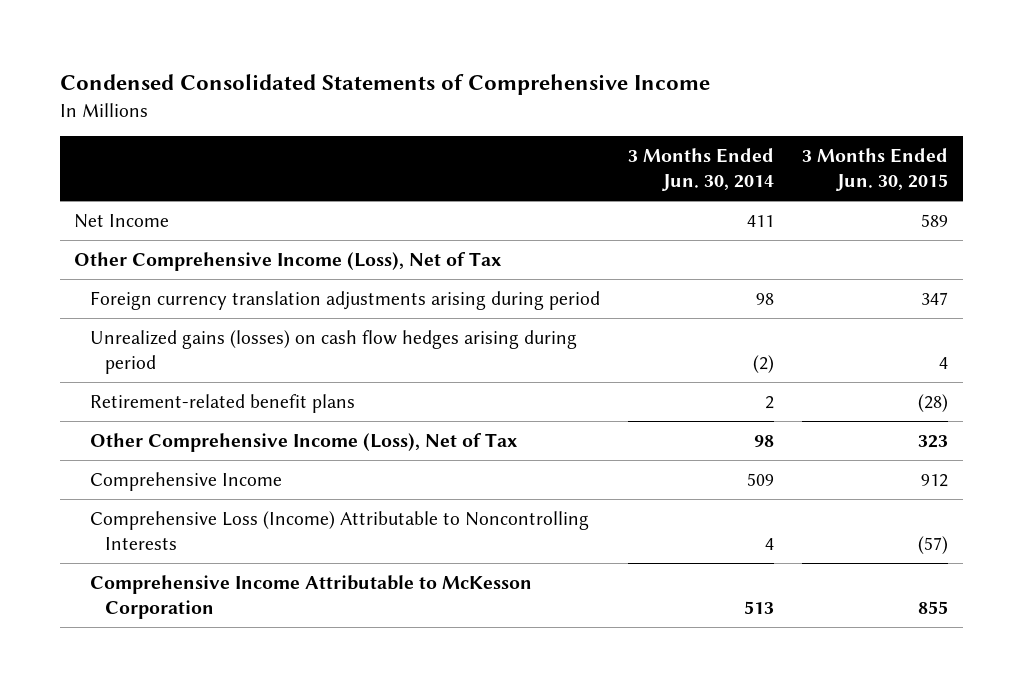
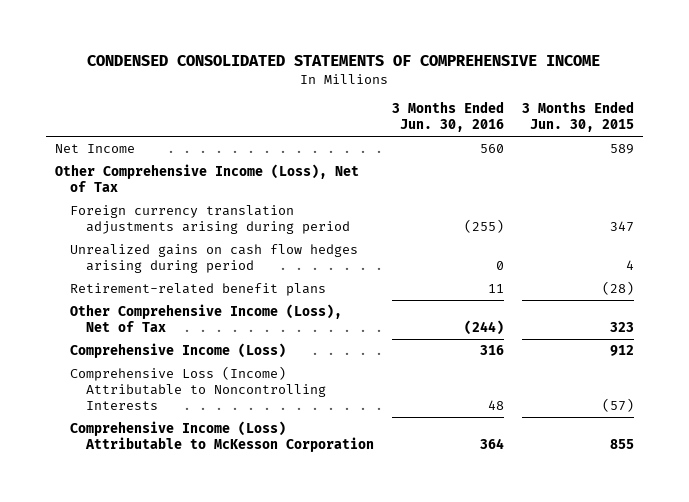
[60,74,711,96] Condensed Consolidated Statements of Comprehensive Income -> [87,55,601,67] CONDENSED CONSOLIDATED STATEMENTS OF COMPREHENSIVE INCOME
[627,147,774,192] 3 Months Ended Jun. 30, 2014 -> none
none -> [391,101,504,133] 3 Months Ended Jun. 30, 2016
[89,329,577,375] Unrealized gains (losses) on cash flow hedges arising during period -> [70,243,359,274] Unrealized gains on cash flow hedges arising during period
[89,471,282,491] Comprehensive Income -> [70,342,287,358] Comprehensive Income (Loss)
[89,574,532,620] Comprehensive Income Attributable to McKesson Corporation -> [70,420,374,453] Comprehensive Income (Loss) Attributable to McKesson Corporation

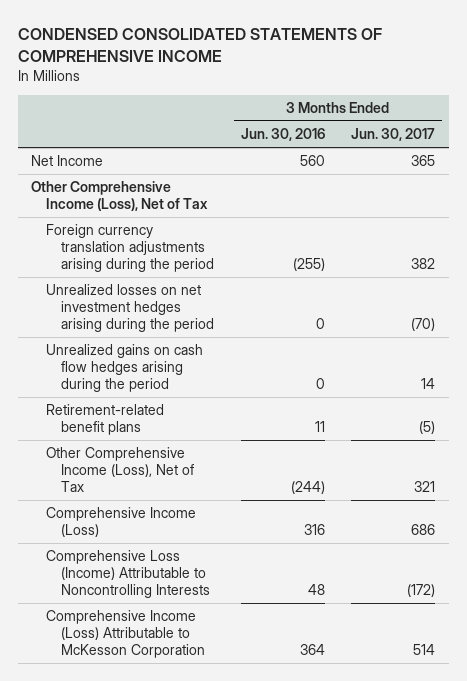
[521,101,634,133] 3 Months Ended Jun. 30, 2015 -> none
none -> [351,128,436,142] Jun. 30, 2017
[70,204,350,235] Foreign currency translation adjustments arising during period -> [46,224,214,273] Foreign currency translation adjustments arising during the period
none -> [46,284,214,333] Unrealized losses on net investment hedges arising during the period
[70,243,359,274] Unrealized gains on cash flow hedges arising during period -> [46,344,204,393] Unrealized gains on cash flow hedges arising during the period

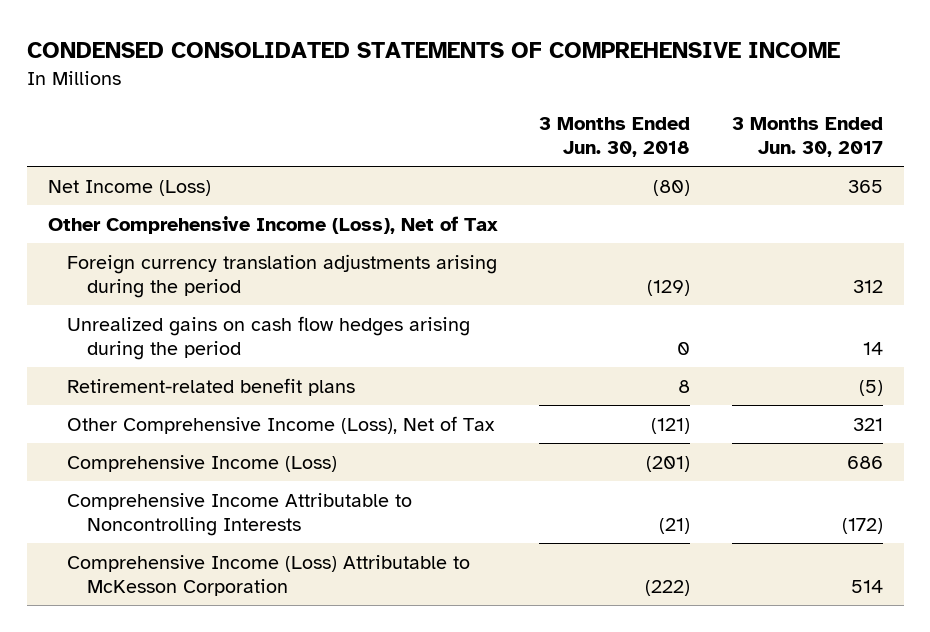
[240,128,325,142] Jun. 30, 2016 -> none
none -> [539,117,691,158] 3 Months Ended Jun. 30, 2018
[31,155,104,167] Net Income -> [47,179,211,196] Net Income (Loss)
[46,284,214,333] Unrealized losses on net investment hedges arising during the period -> none
[411,258,436,270] 382 -> [852,279,883,293] 312
[46,550,210,599] Comprehensive Loss (Income) Attributable to Noncontrolling Interests -> [67,492,413,536] Comprehensive Income Attributable to Noncontrolling Interests

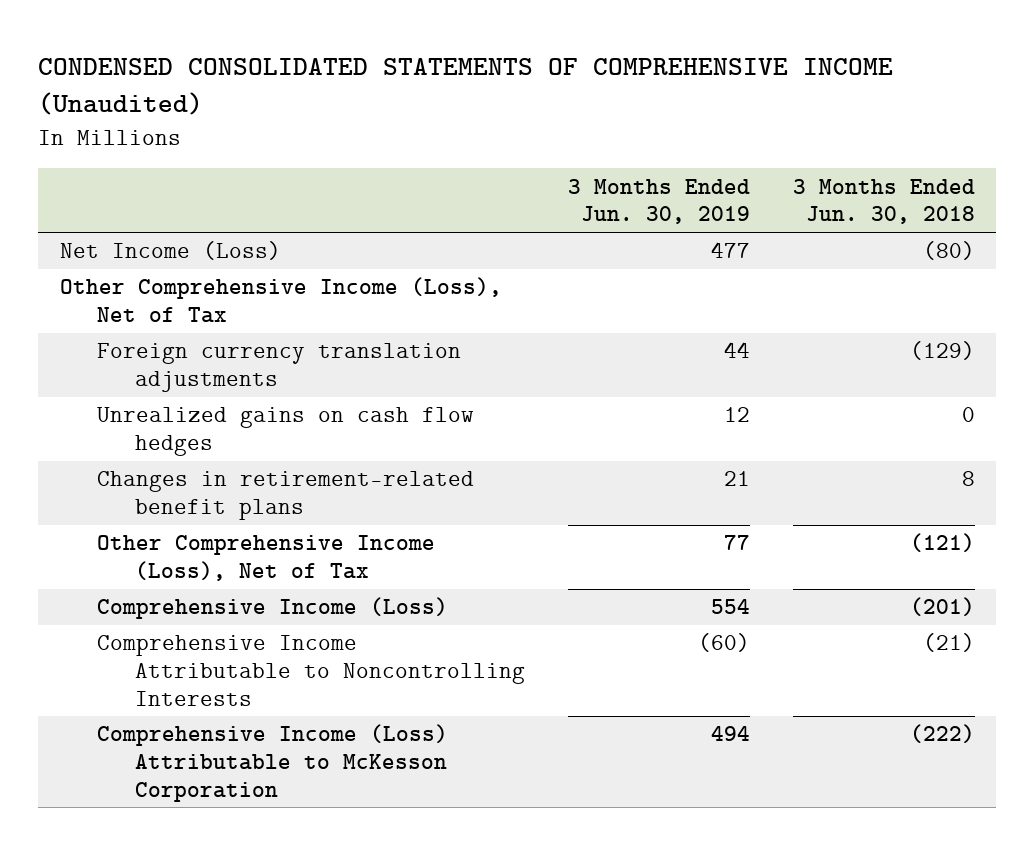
[26,41,840,58] CONDENSED CONSOLIDATED STATEMENTS OF COMPREHENSIVE INCOME -> [38,58,894,116] CONDENSED CONSOLIDATED STATEMENTS OF COMPREHENSIVE INCOME (Unaudited)
[731,117,883,158] 3 Months Ended Jun. 30, 2017 -> none
none -> [567,178,750,225] 3 Months Ended Jun. 30, 2019
[67,253,498,298] Foreign currency translation adjustments arising during the period -> [97,343,462,392] Foreign currency translation adjustments
[67,315,471,360] Unrealized gains on cash flow hedges arising during the period -> [97,407,475,456] Unrealized gains on cash flow hedges
[67,377,356,396] Retirement-related benefit plans -> [97,471,475,520] Changes in retirement-related benefit plans

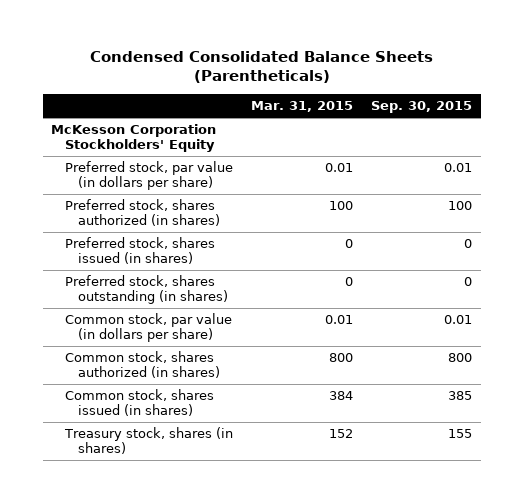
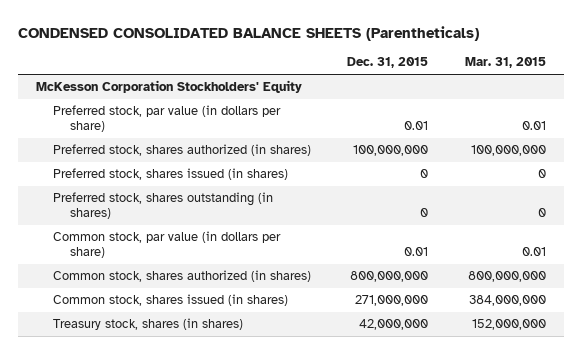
[89,50,433,84] Condensed Consolidated Balance Sheets (Parentheticals) -> [18,25,480,41] CONDENSED CONSOLIDATED BALANCE SHEETS (Parentheticals)
[370,101,472,114] Sep. 30, 2015 -> none
none -> [347,57,429,69] Dec. 31, 2015
[328,201,353,211] 100 -> [470,145,546,157] 100,000,000
[328,353,353,363] 800 -> [467,271,546,283] 800,000,000
[328,391,353,401] 384 -> [468,295,546,307] 384,000,000
[328,429,353,439] 152 -> [471,319,546,331] 152,000,000

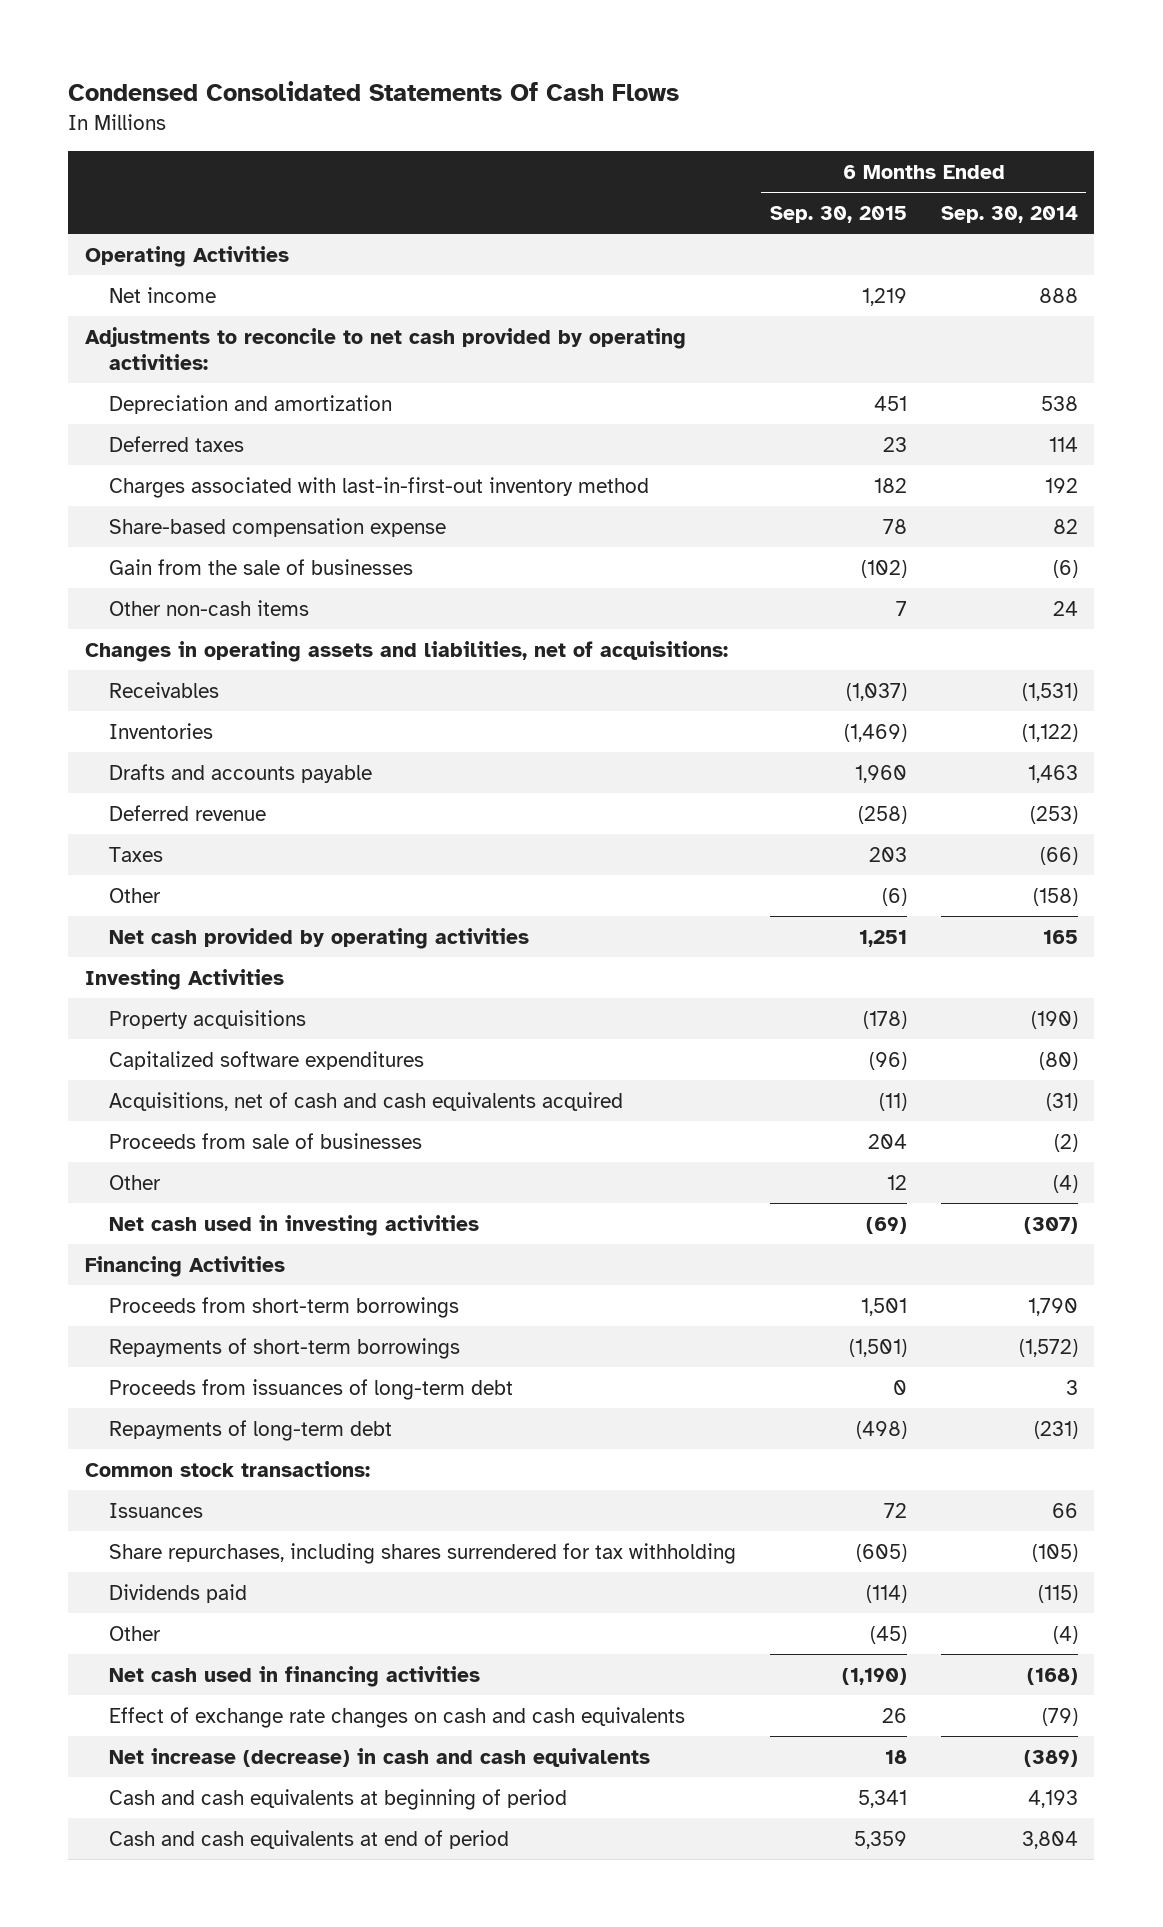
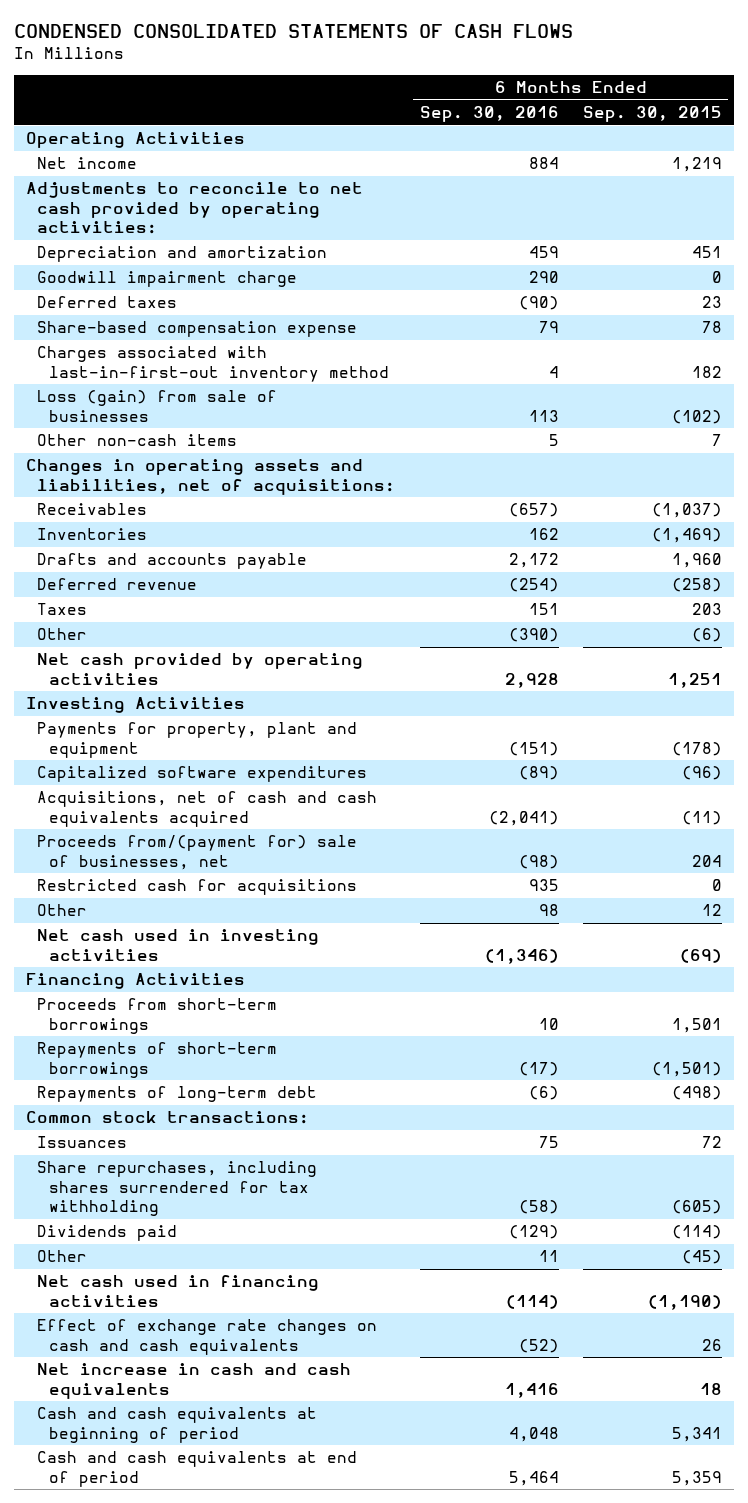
[68,81,680,102] Condensed Consolidated Statements Of Cash Flows -> [13,24,573,39] CONDENSED CONSOLIDATED STATEMENTS OF CASH FLOWS
[940,205,1078,223] Sep. 30, 2014 -> none
none -> [419,106,559,123] Sep. 30, 2016
none -> [37,271,298,288] Goodwill impairment charge
[109,476,650,498] Charges associated with last-in-first-out inventory method -> [37,346,389,382] Charges associated with last-in-first-out inventory method
[109,558,414,575] Gain from the sale of businesses -> [37,390,278,422] Loss (gain) from sale of businesses
[109,1009,307,1029] Property acquisitions -> [37,722,358,758] Payments for property, plant and equipment
[109,1132,423,1149] Proceeds from sale of businesses -> [37,835,358,870] Proceeds from/(payment for) sale of businesses, net
none -> [37,879,358,896] Restricted cash for acquisitions
[109,1378,514,1400] Proceeds from issuances of long-term debt -> none
[109,1747,651,1767] Net increase (decrease) in cash and cash equivalents -> [37,1363,352,1399] Net increase in cash and cash equivalents

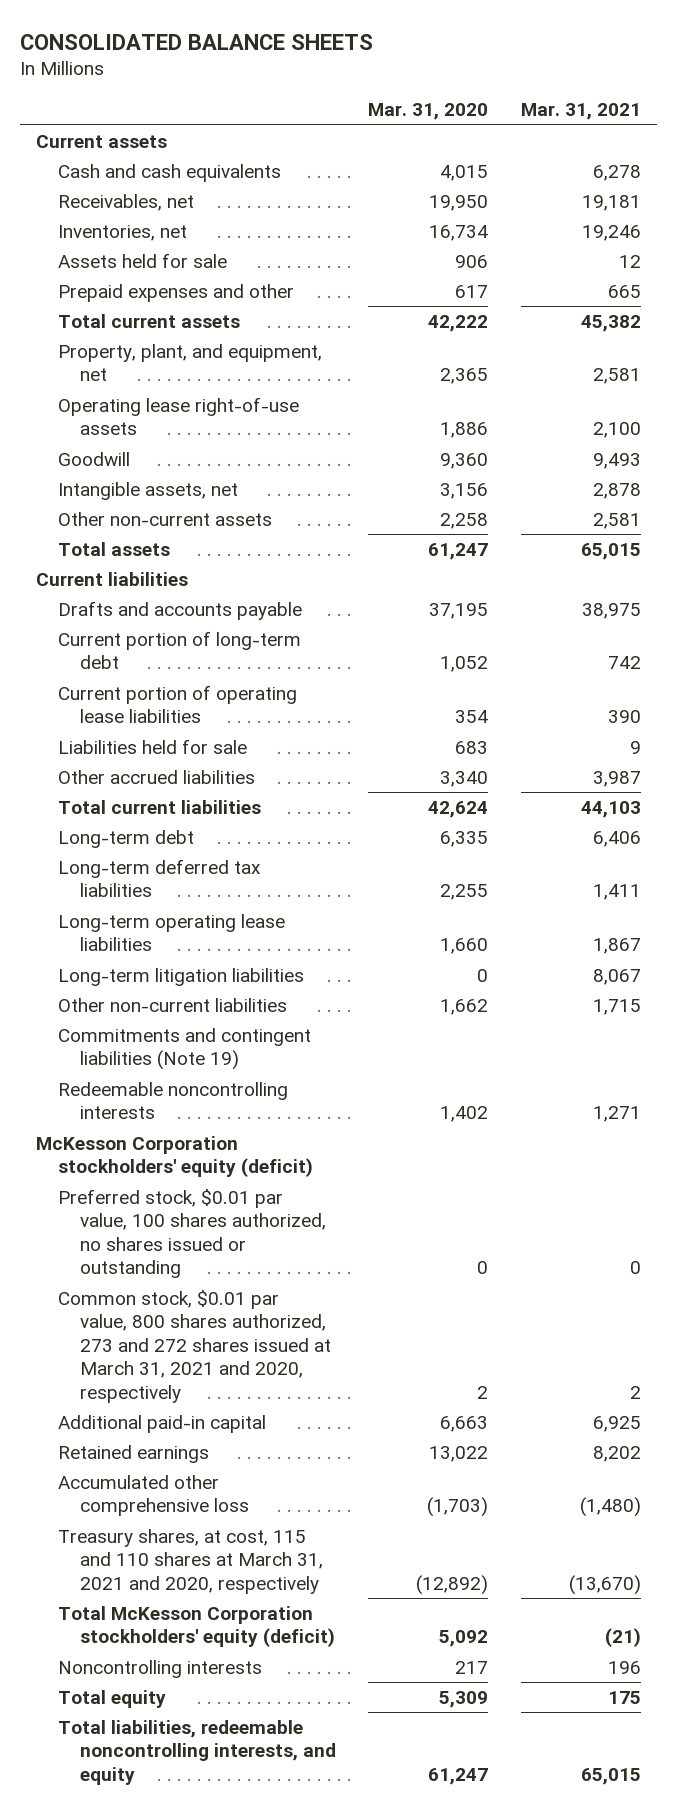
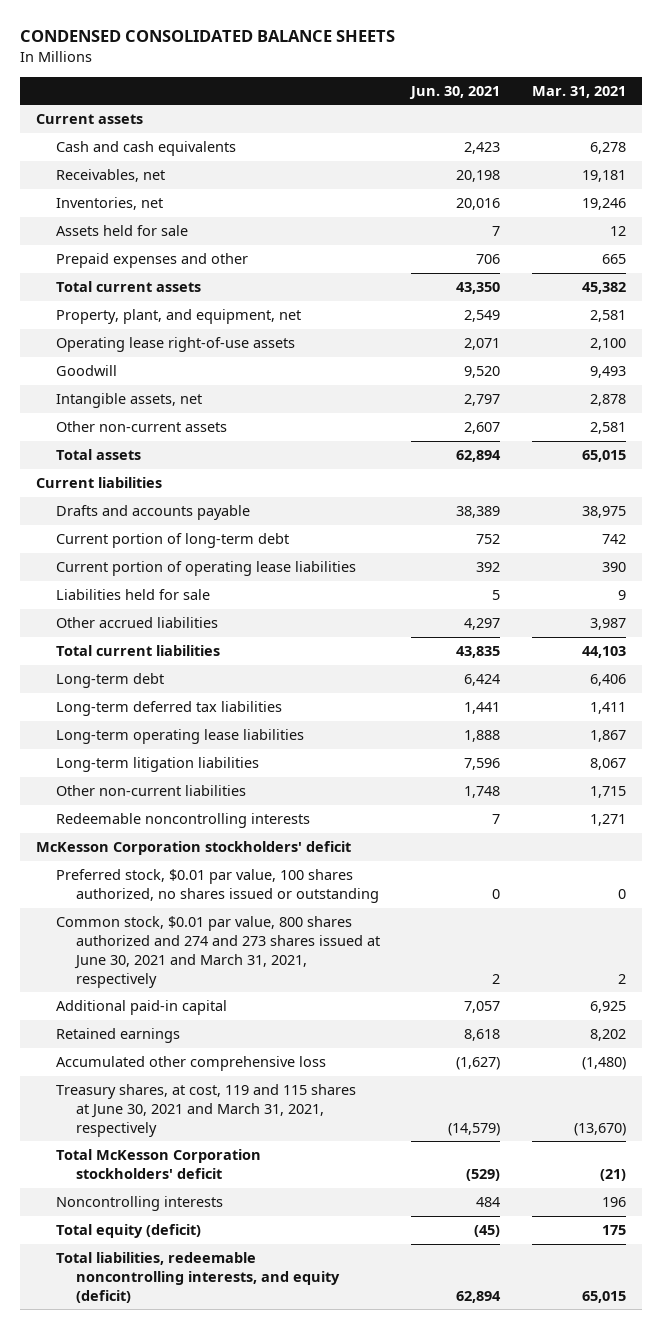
[19,33,373,50] CONSOLIDATED BALANCE SHEETS -> [19,30,395,43] CONDENSED CONSOLIDATED BALANCE SHEETS
[368,103,489,121] Mar. 31, 2020 -> none
none -> [409,85,501,99] Jun. 30, 2021
[57,1027,311,1071] Commitments and contingent liabilities (Note 19) -> none
[36,1135,313,1178] McKesson Corporation stockholders' equity (deficit) -> [35,841,351,856] McKesson Corporation stockholders' deficit
[57,1289,331,1403] Common stock, $0.01 par value, 800 shares authorized, 273 and 272 shares issued at March 31, 2021 and 2020, respectively -> [55,916,381,988] Common stock, $0.01 par value, 800 shares authorized and 274 and 273 shares issued at June 30, 2021 and March 31, 2021, respectively
[57,1528,323,1594] Treasury shares, at cost, 115 and 110 shares at March 31, 2021 and 2020, respectively -> [55,1084,356,1137] Treasury shares, at cost, 119 and 115 shares at June 30, 2021 and March 31, 2021, respectively
[57,1605,335,1648] Total McKesson Corporation stockholders' equity (deficit) -> [55,1149,261,1179] Total McKesson Corporation stockholders' deficit
[57,1689,166,1708] Total equity -> [55,1224,201,1239] Total equity (deficit)
[57,1719,336,1785] Total liabilities, redeemable noncontrolling interests, and equity -> [55,1252,341,1303] Total liabilities, redeemable noncontrolling interests, and equity (deficit)

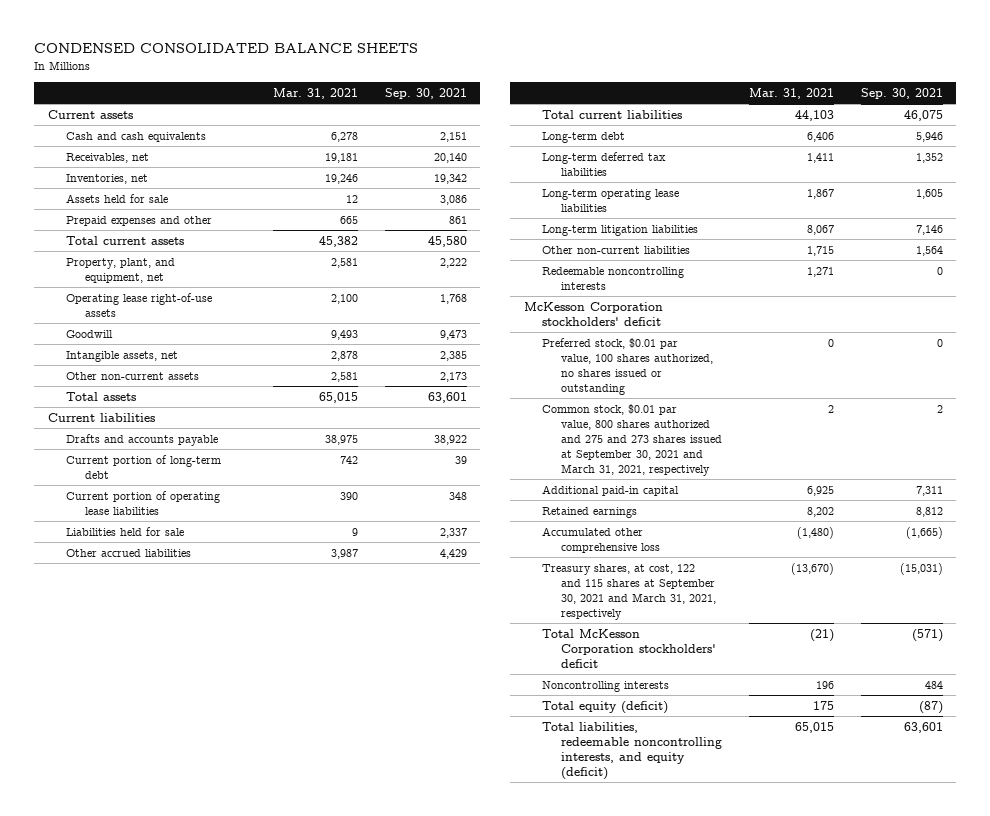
[409,85,501,99] Jun. 30, 2021 -> none
none -> [384,87,467,99] Sep. 30, 2021
[55,916,381,988] Common stock, $0.01 par value, 800 shares authorized and 274 and 273 shares issued at June 30, 2021 and March 31, 2021, respectively -> [542,403,723,476] Common stock, $0.01 par value, 800 shares authorized and 275 and 273 shares issued at September 30, 2021 and March 31, 2021, respectively
[55,1084,356,1137] Treasury shares, at cost, 119 and 115 shares at June 30, 2021 and March 31, 2021, respectively -> [542,563,717,620] Treasury shares, at cost, 122 and 115 shares at September 30, 2021 and March 31, 2021, respectively

